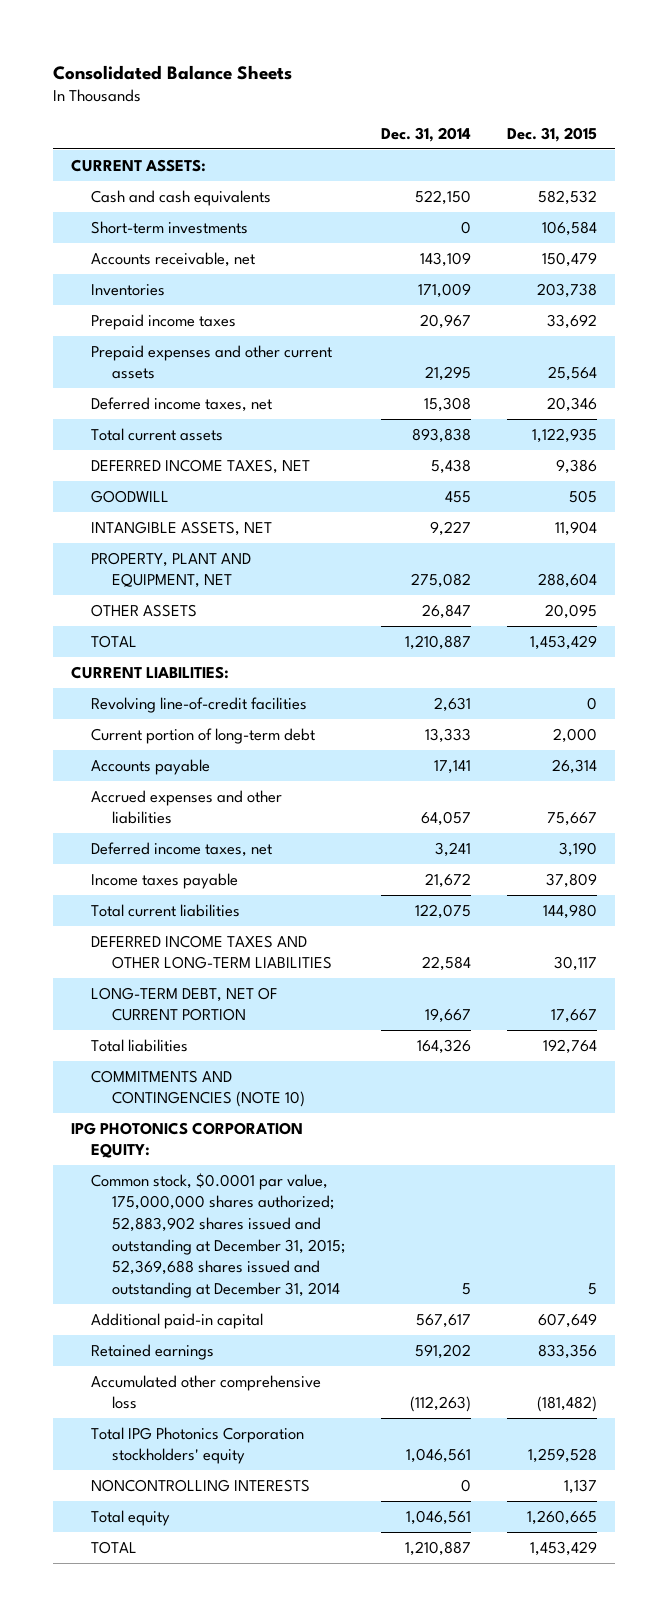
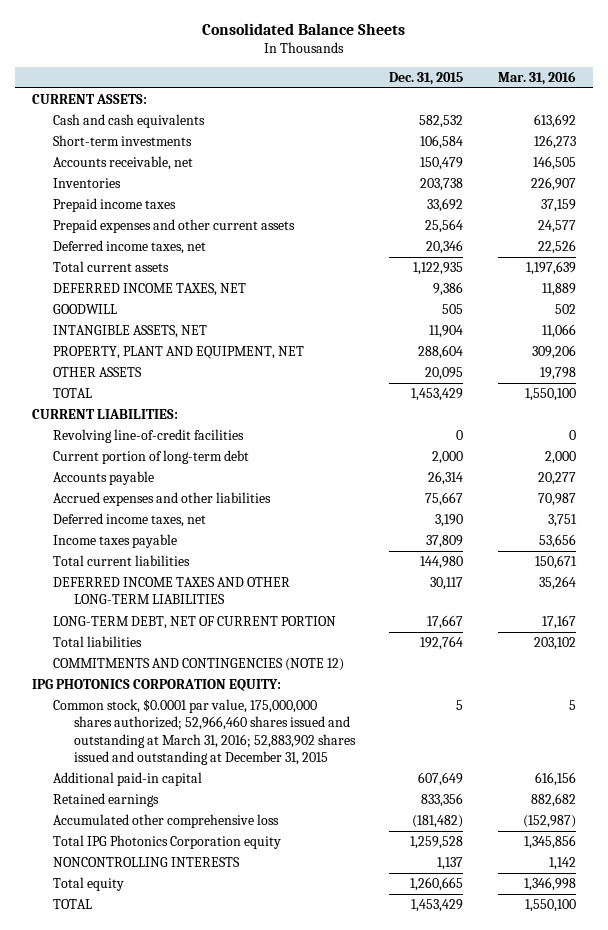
[380,126,471,142] Dec. 31, 2014 -> none
none -> [497,70,576,85] Mar. 31, 2016
[91,1069,305,1108] COMMITMENTS AND CONTINGENCIES (NOTE 10) -> [52,658,344,672] COMMITMENTS AND CONTINGENCIES (NOTE 12)
[91,1172,345,1298] Common stock, $0.0001 par value, 175,000,000 shares authorized; 52,883,902 shares issued and outstanding at December 31, 2015; 52,369,688 shares issued and outstanding at December 31, 2014 -> [52,699,356,765] Common stock, $0.0001 par value, 175,000,000 shares authorized; 52,966,460 shares issued and outstanding at March 31, 2016; 52,883,902 shares issued and outstanding at December 31, 2015
[91,1426,305,1465] Total IPG Photonics Corporation stockholders' equity -> [52,835,281,850] Total IPG Photonics Corporation equity

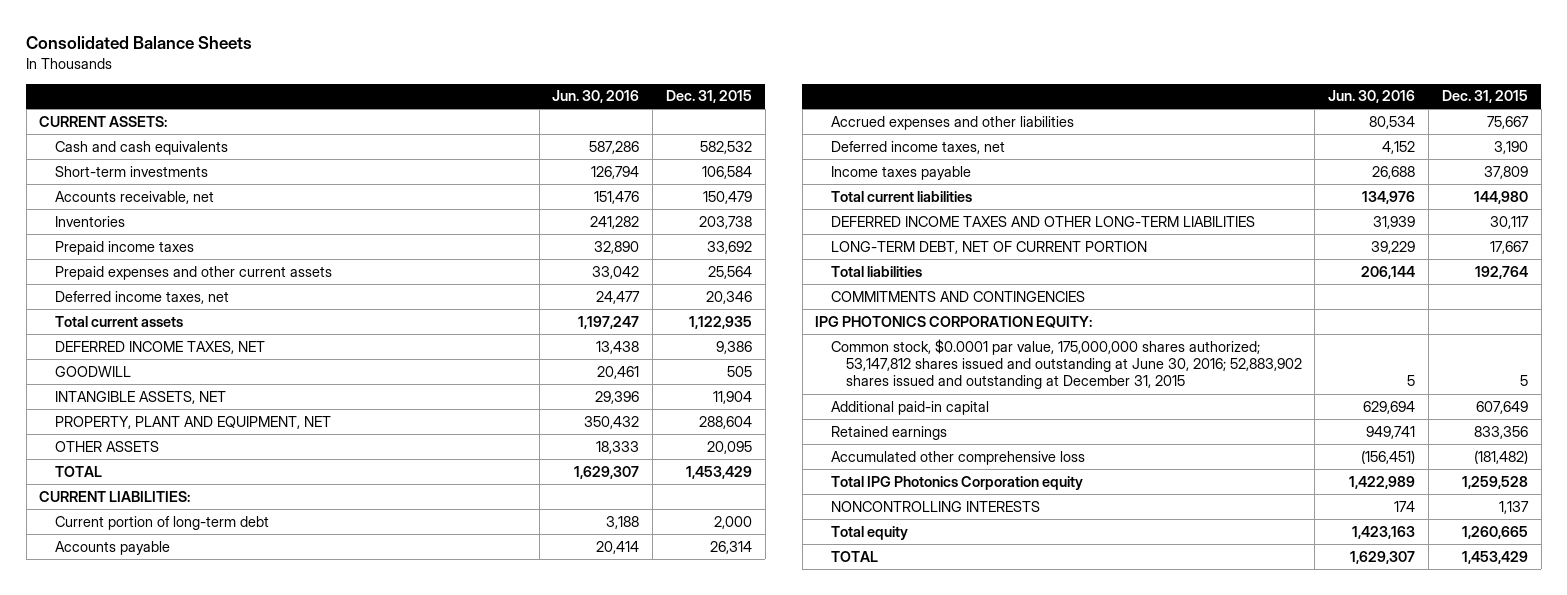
[497,70,576,85] Mar. 31, 2016 -> none
none -> [552,90,640,104] Jun. 30, 2016
[52,429,244,444] Revolving line-of-credit facilities -> none
[52,658,344,672] COMMITMENTS AND CONTINGENCIES (NOTE 12) -> [830,290,1085,302] COMMITMENTS AND CONTINGENCIES
[52,699,356,765] Common stock, $0.0001 par value, 175,000,000 shares authorized; 52,966,460 shares issued and outstanding at March 31, 2016; 52,883,902 shares issued and outstanding at December 31, 2015 -> [830,338,1302,390] Common stock, $0.0001 par value, 175,000,000 shares authorized; 53,147,812 shares issued and outstanding at June 30, 2016; 52,883,902 shares issued and outstanding at December 31, 2015

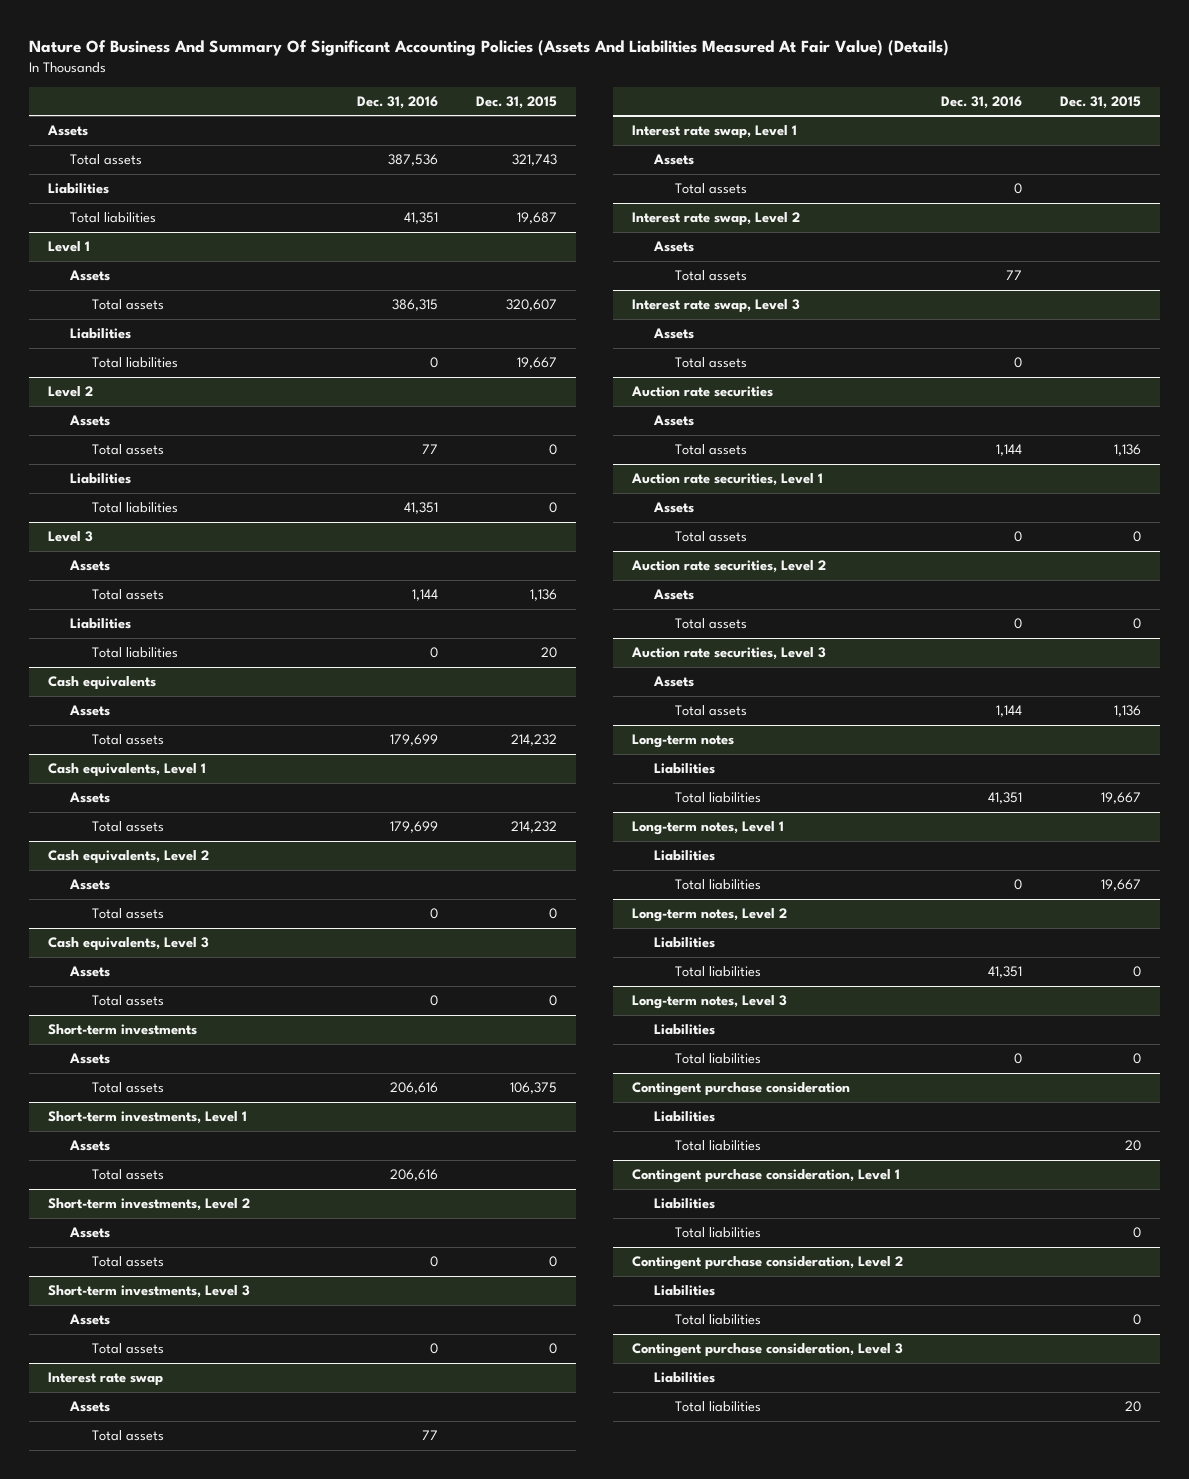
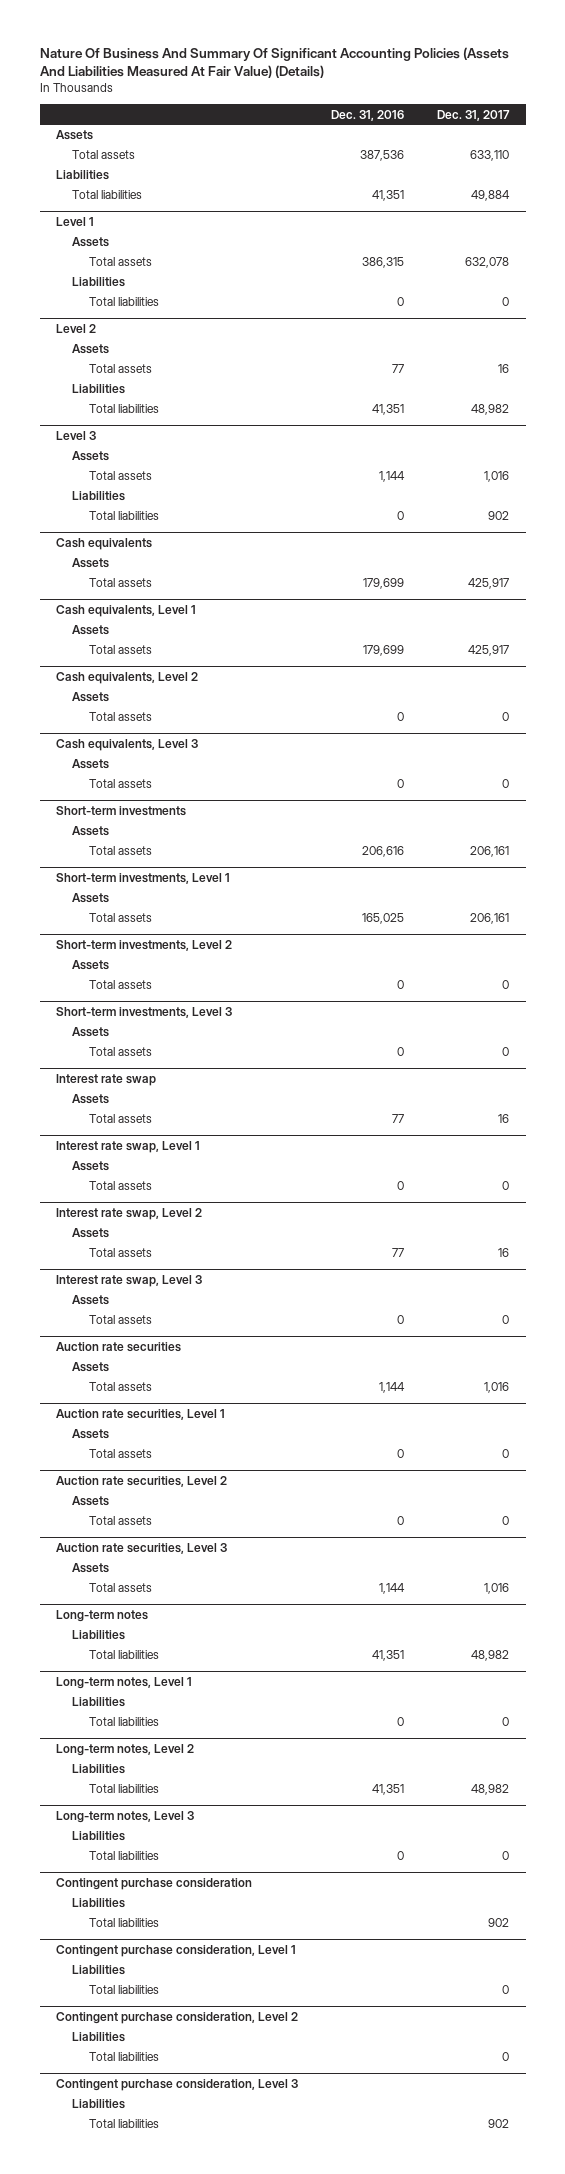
[476,95,558,109] Dec. 31, 2015 -> none
none -> [437,109,511,121] Dec. 31, 2017
[390,1169,439,1182] 206,616 -> [362,913,405,925] 165,025

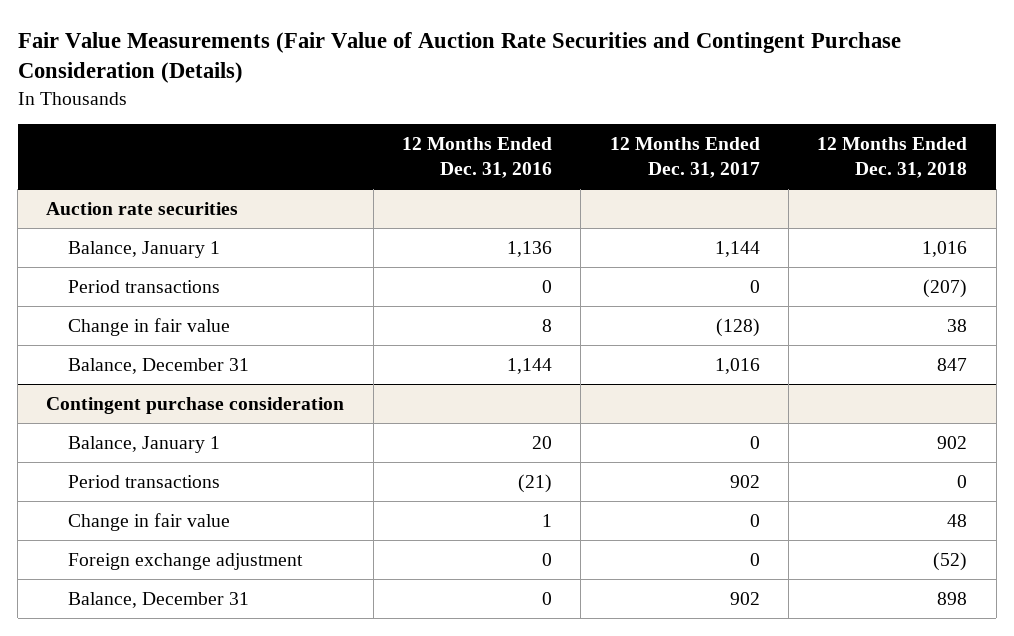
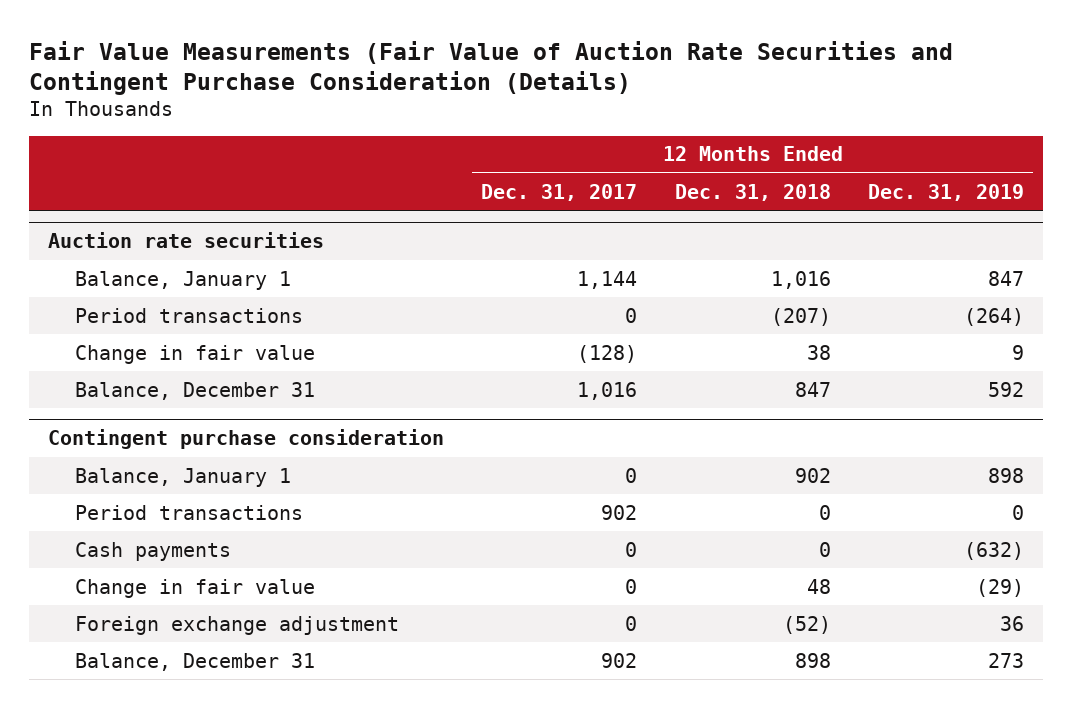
[402,137,553,179] 12 Months Ended Dec. 31, 2016 -> none
none -> [868,183,1025,201] Dec. 31, 2019
none -> [74,541,231,561] Cash payments

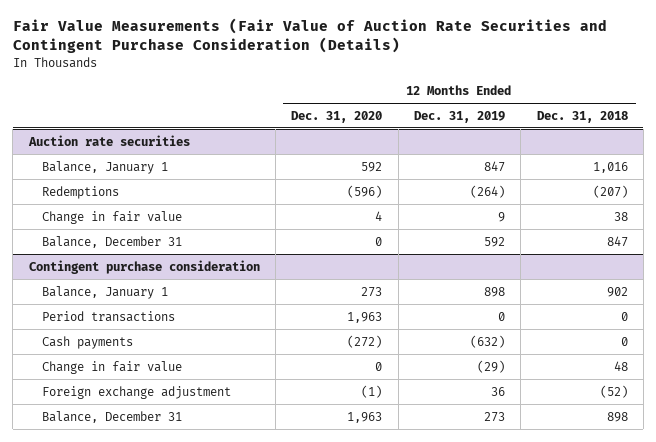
[481,183,638,201] Dec. 31, 2017 -> none
none -> [291,110,383,123] Dec. 31, 2020
[74,307,303,323] Period transactions -> [41,185,119,199] Redemptions

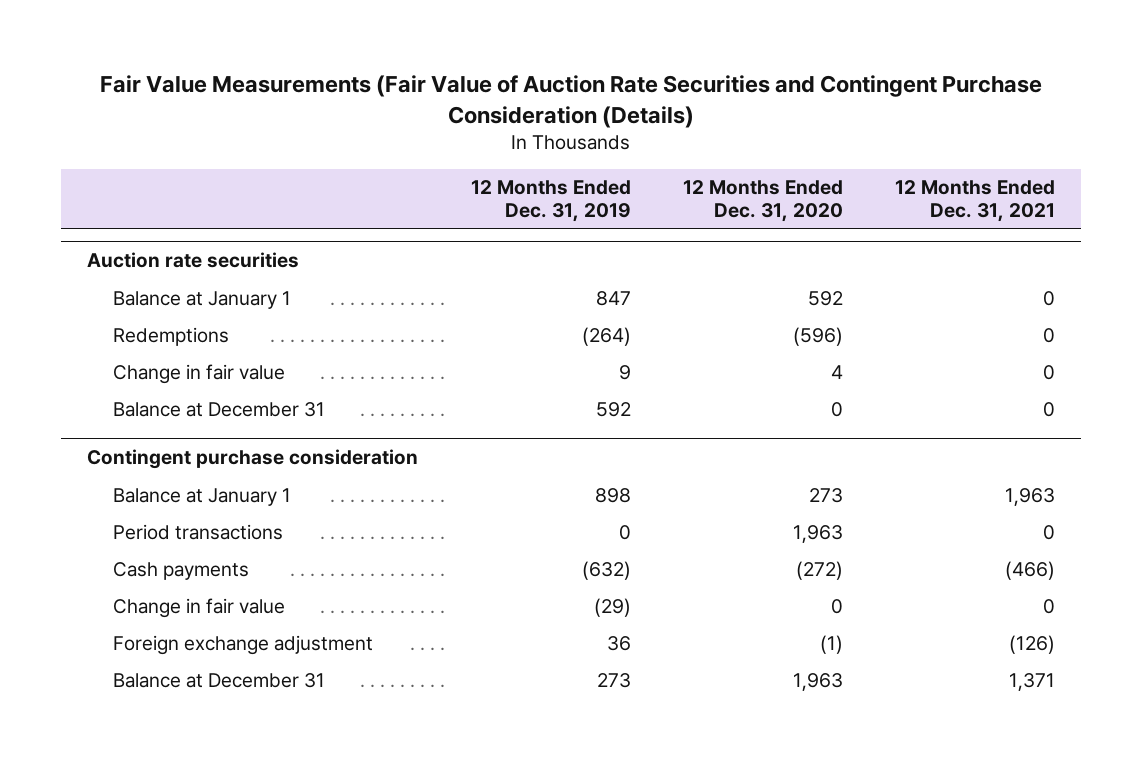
[536,110,628,123] Dec. 31, 2018 -> none
none -> [894,180,1055,223] 12 Months Ended Dec. 31, 2021
[41,160,168,174] Balance, January 1 -> [113,290,292,309] Balance at January 1
[41,235,182,248] Balance, December 31 -> [113,401,326,417] Balance at December 31
[41,285,168,299] Balance, January 1 -> [113,487,292,506] Balance at January 1
[41,410,182,423] Balance, December 31 -> [113,672,326,688] Balance at December 31

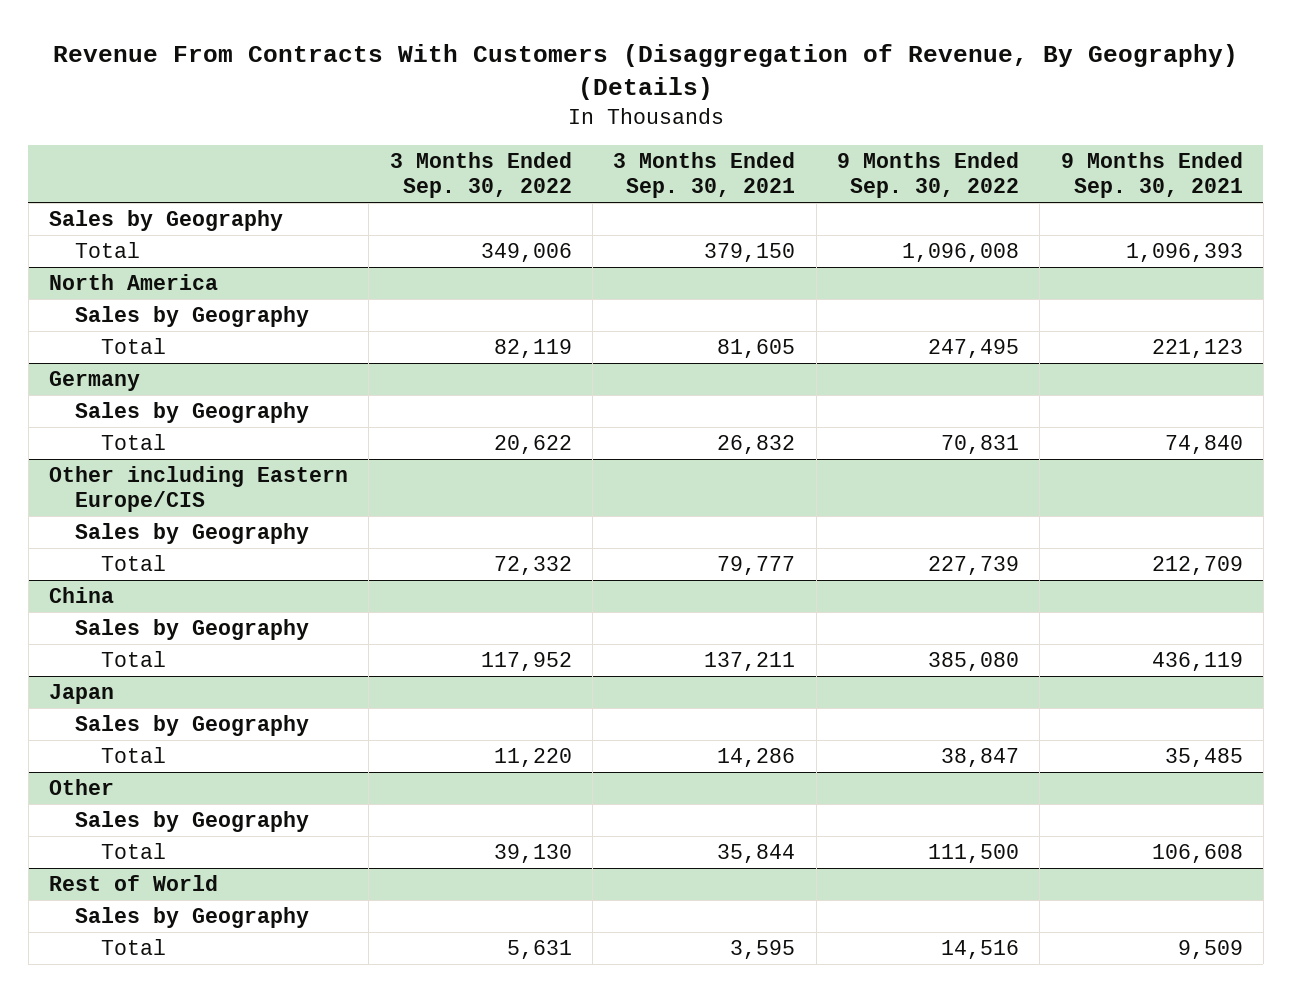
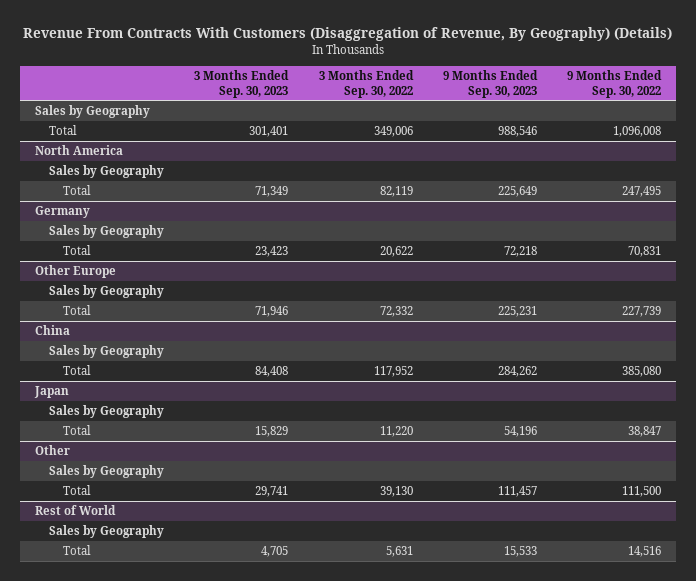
[613,152,796,199] 3 Months Ended Sep. 30, 2021 -> none
[1060,152,1243,199] 9 Months Ended Sep. 30, 2021 -> none
none -> [194,70,290,98] 3 Months Ended Sep. 30, 2023
none -> [442,70,538,98] 9 Months Ended Sep. 30, 2023
[49,466,349,513] Other including Eastern Europe/CIS -> [35,265,117,279] Other Europe

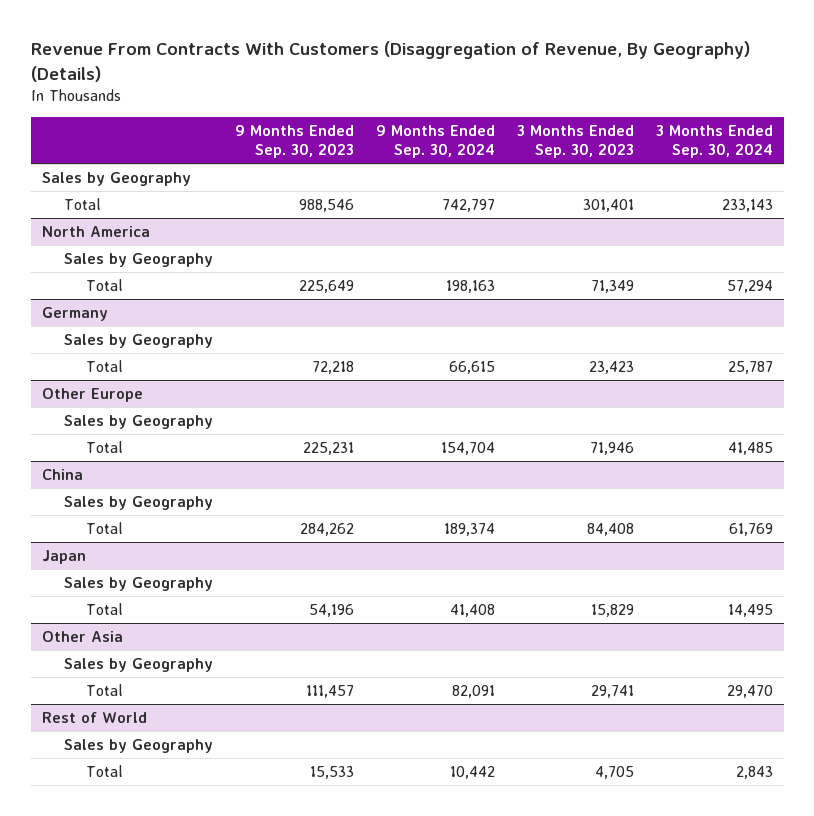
[318,70,414,98] 3 Months Ended Sep. 30, 2022 -> none
[567,70,663,98] 9 Months Ended Sep. 30, 2022 -> none
none -> [375,125,495,159] 9 Months Ended Sep. 30, 2024
none -> [655,125,773,159] 3 Months Ended Sep. 30, 2024
[35,445,71,456] Other -> [41,630,123,642] Other Asia

